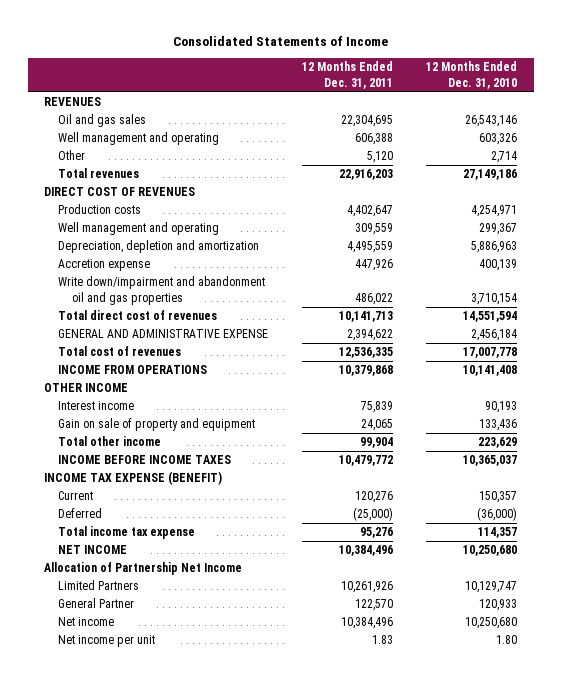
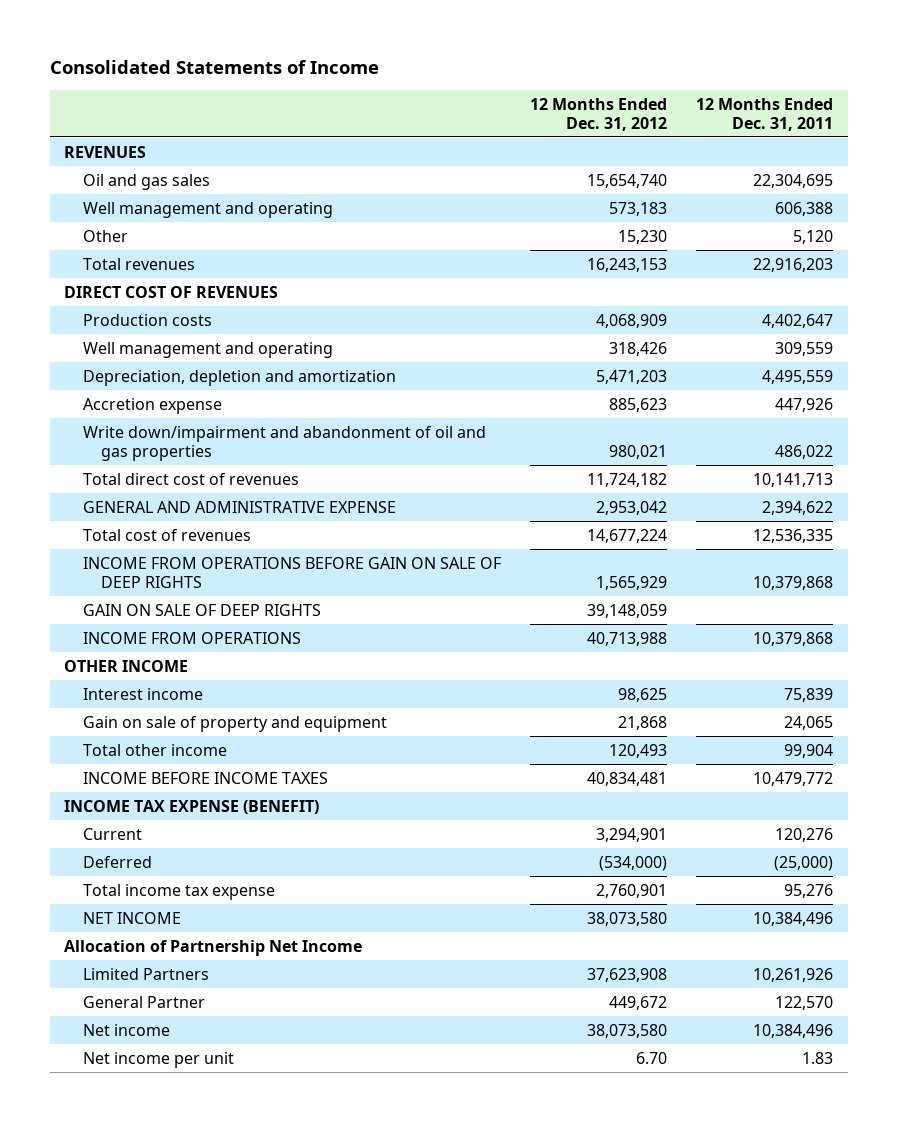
[426,61,518,89] 12 Months Ended Dec. 31, 2010 -> none
none -> [530,97,668,131] 12 Months Ended Dec. 31, 2012
[58,276,266,305] Write down/impairment and abandonment oil and gas properties -> [82,425,486,461] Write down/impairment and abandonment of oil and gas properties
none -> [82,556,501,588] INCOME FROM OPERATIONS BEFORE GAIN ON SALE OF DEEP RIGHTS
none -> [82,603,321,616] GAIN ON SALE OF DEEP RIGHTS

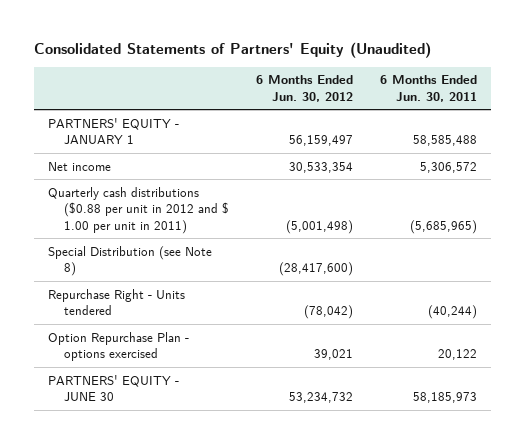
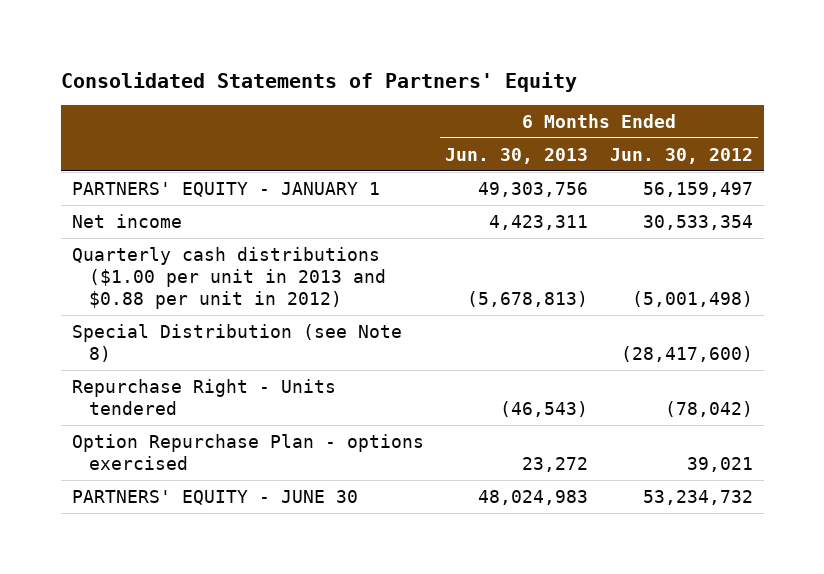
[34,42,432,59] Consolidated Statements of Partners' Equity (Unaudited) -> [60,71,577,92] Consolidated Statements of Partners' Equity
[380,75,478,102] 6 Months Ended Jun. 30, 2011 -> none
none -> [445,147,589,164] Jun. 30, 2013
[47,186,229,234] Quarterly cash distributions ($0.88 per unit in 2012 and $ 1.00 per unit in 2011) -> [71,246,386,309] Quarterly cash distributions ($1.00 per unit in 2013 and $0.88 per unit in 2012)

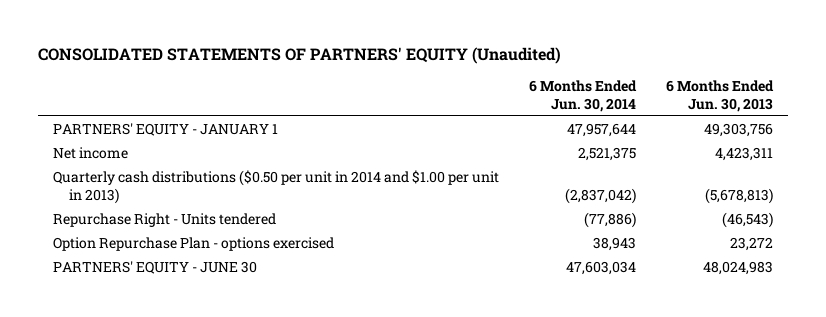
[60,71,577,92] Consolidated Statements of Partners' Equity -> [38,47,562,65] CONSOLIDATED STATEMENTS OF PARTNERS' EQUITY (Unaudited)
[609,147,753,164] Jun. 30, 2012 -> none
none -> [529,80,638,113] 6 Months Ended Jun. 30, 2014
[71,323,402,362] Special Distribution (see Note 8) -> none
[71,246,386,309] Quarterly cash distributions ($1.00 per unit in 2013 and $0.88 per unit in 2012) -> [53,170,500,204] Quarterly cash distributions ($0.50 per unit in 2014 and $1.00 per unit in 2013)

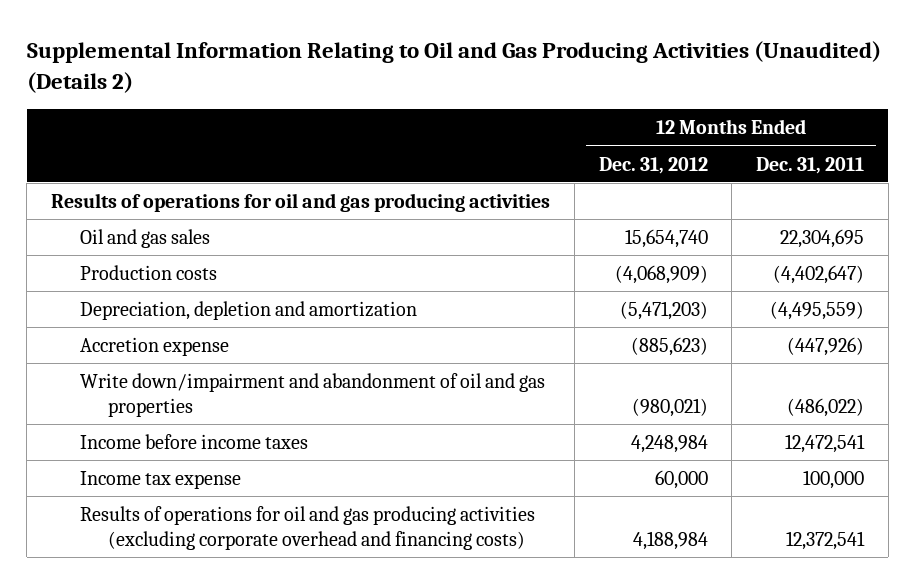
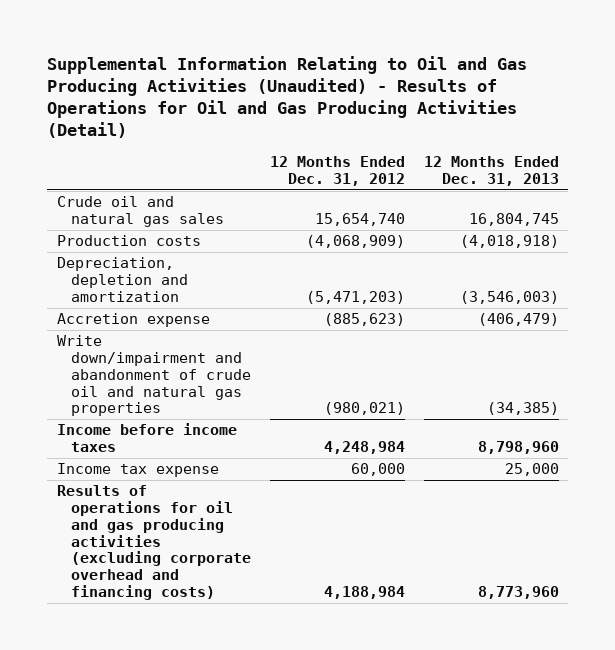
[26,41,881,94] Supplemental Information Relating to Oil and Gas Producing Activities (Unaudited) (Details 2) -> [47,55,528,139] Supplemental Information Relating to Oil and Gas Producing Activities (Unaudited) - Results of Operations for Oil and Gas Producing Activities (Detail)
[755,156,864,174] Dec. 31, 2011 -> none
none -> [423,156,559,186] 12 Months Ended Dec. 31, 2013
[51,193,551,213] Results of operations for oil and gas producing activities -> none
[79,229,210,249] Oil and gas sales -> [56,196,224,228] Crude oil and natural gas sales
[79,373,545,418] Write down/impairment and abandonment of oil and gas properties -> [56,335,251,417] Write down/impairment and abandonment of crude oil and natural gas properties

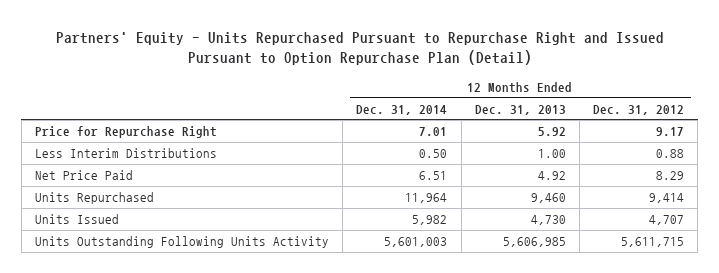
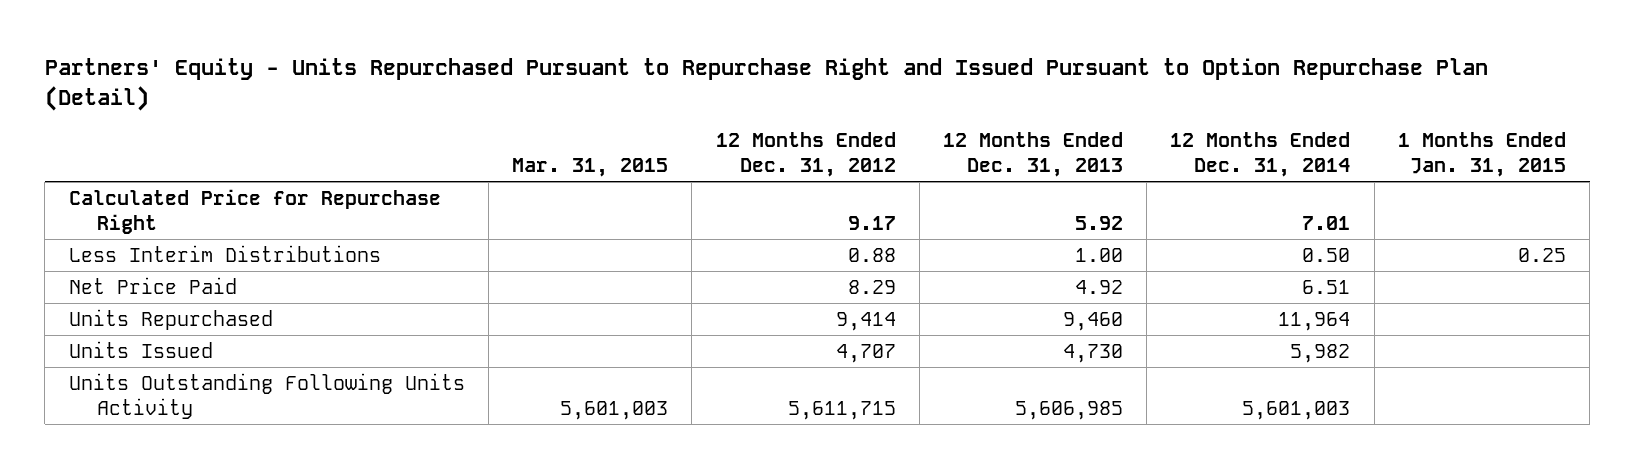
none -> [512,157,669,177] Mar. 31, 2015
none -> [1397,132,1566,177] 1 Months Ended Jan. 31, 2015
[35,126,218,139] Price for Repurchase Right -> [68,188,441,234] Calculated Price for Repurchase Right

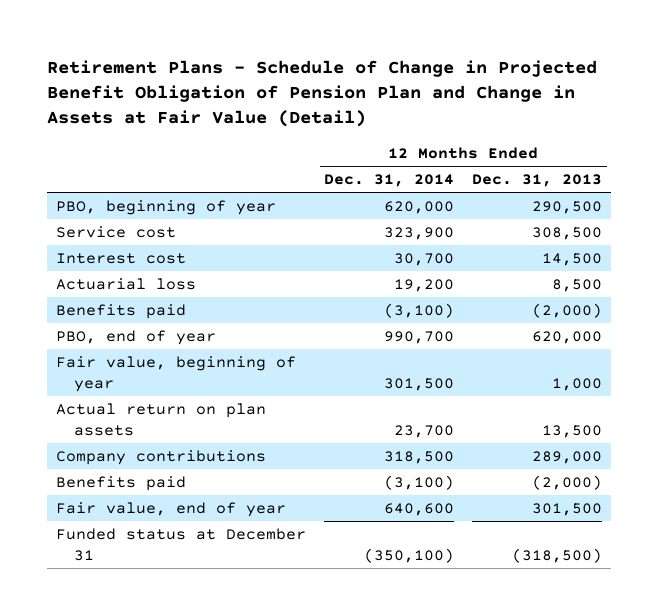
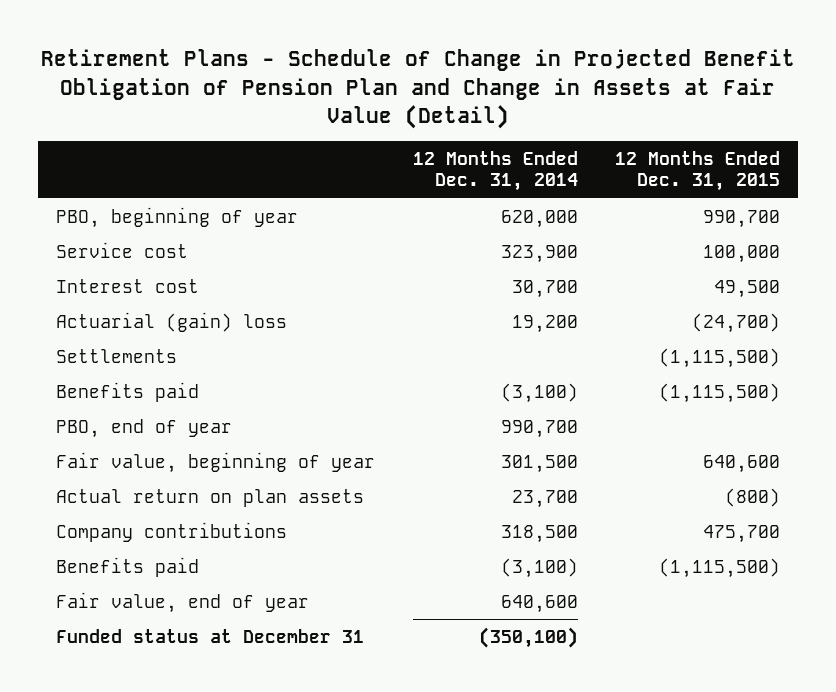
[472,174,603,188] Dec. 31, 2013 -> none
none -> [614,151,780,192] 12 Months Ended Dec. 31, 2015
[56,277,197,290] Actuarial loss -> [56,312,288,333] Actuarial (gain) loss
none -> [56,349,178,364] Settlements

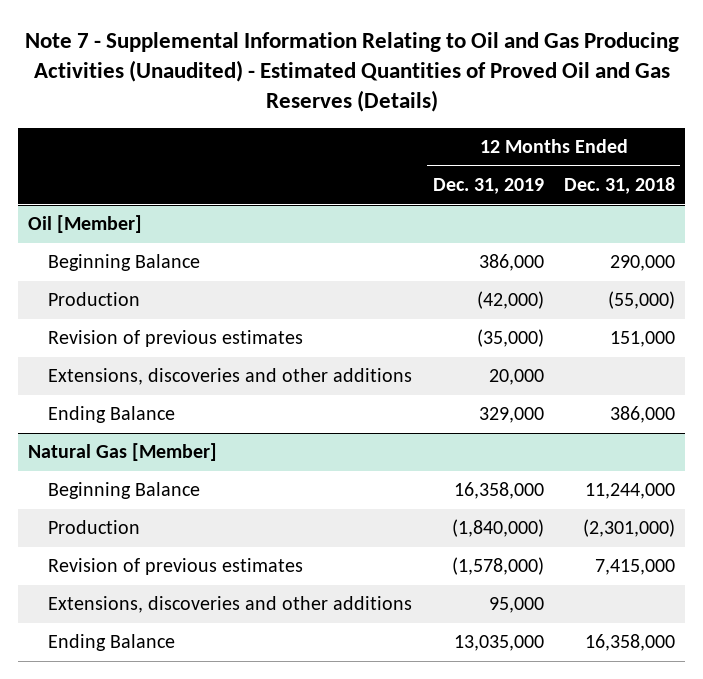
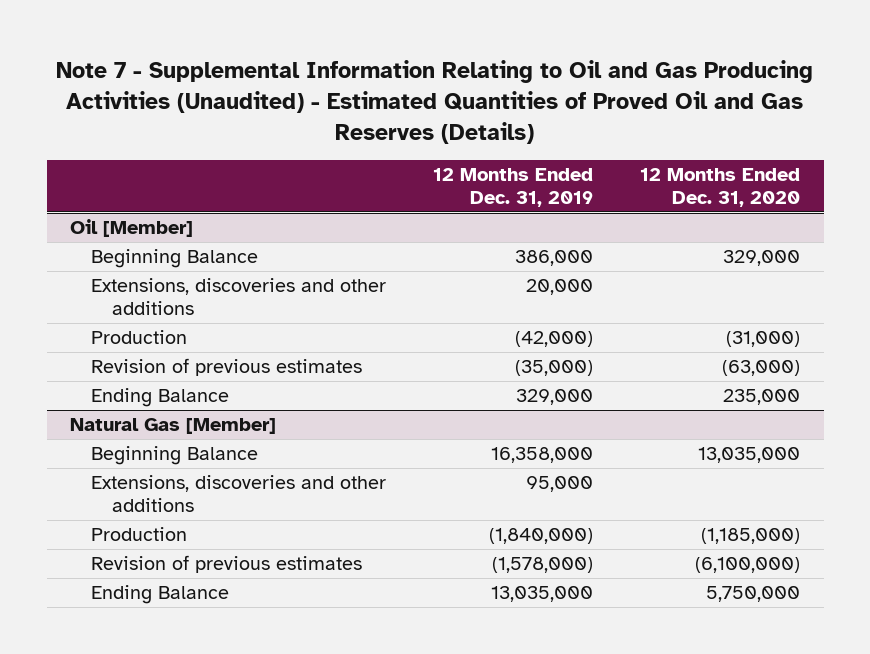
[563,177,675,195] Dec. 31, 2018 -> none
none -> [640,168,801,208] 12 Months Ended Dec. 31, 2020
[48,368,413,386] Extensions, discoveries and other additions -> [91,278,387,316] Extensions, discoveries and other additions
[48,596,413,614] Extensions, discoveries and other additions -> [91,475,387,513] Extensions, discoveries and other additions

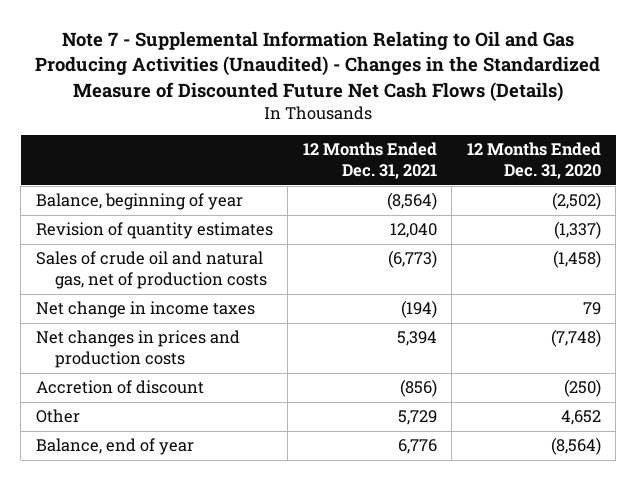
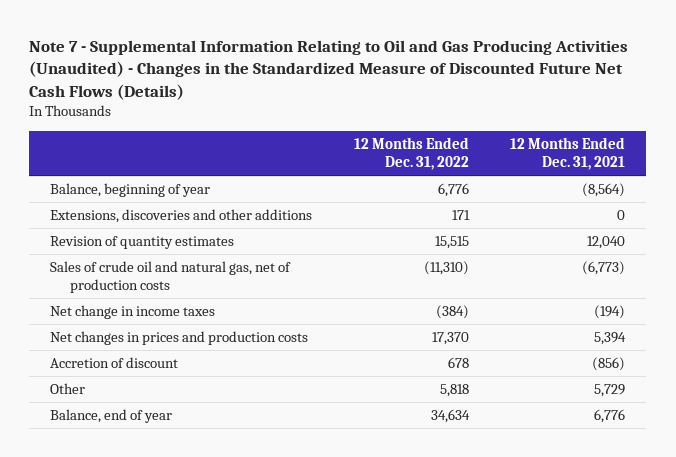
[466,142,601,180] 12 Months Ended Dec. 31, 2020 -> none
none -> [353,136,469,171] 12 Months Ended Dec. 31, 2022
none -> [50,208,313,223] Extensions, discoveries and other additions

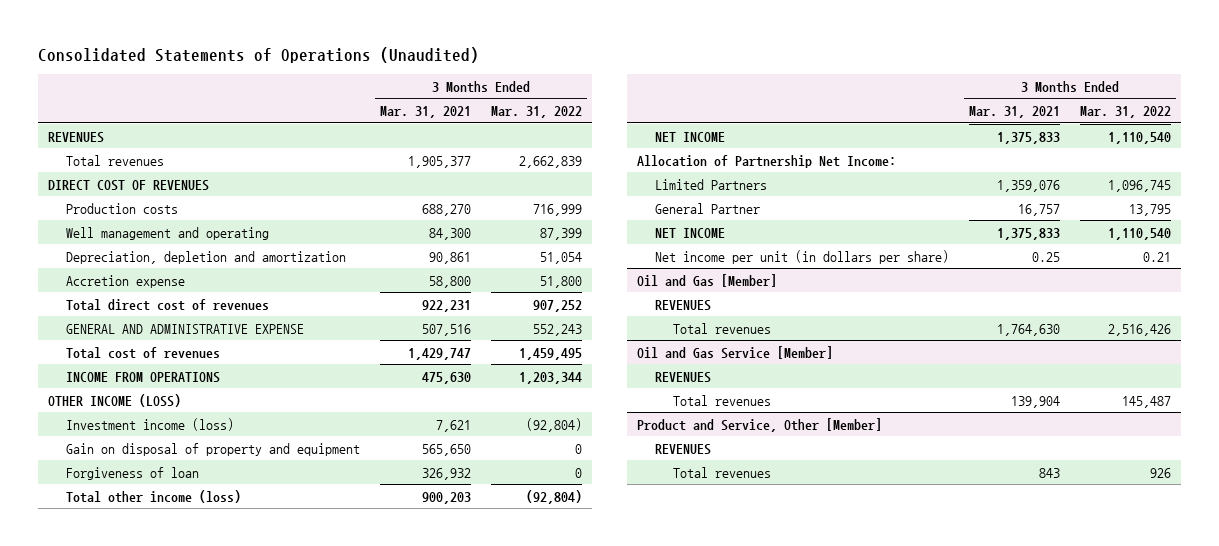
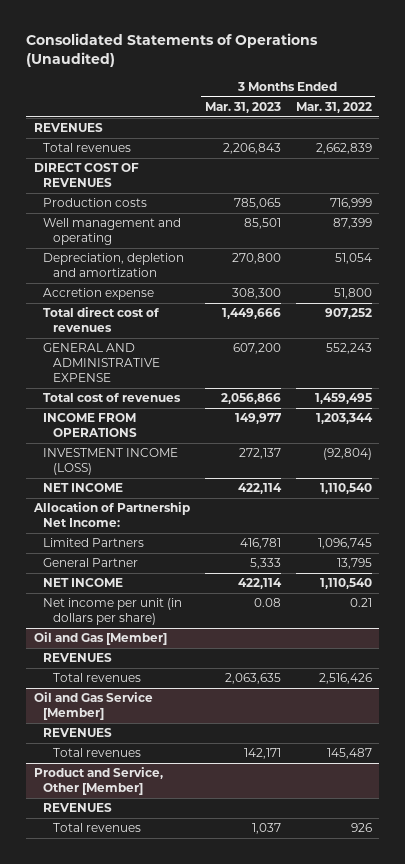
[379,106,471,119] Mar. 31, 2021 -> none
none -> [204,102,281,114] Mar. 31, 2023
[48,393,182,407] OTHER INCOME (LOSS) -> none
[65,442,360,456] Gain on disposal of property and equipment -> none
[65,466,199,480] Forgiveness of loan -> none
[65,489,241,503] Total other income (loss) -> none
[65,417,234,431] Investment income (loss) -> [43,448,179,476] INVESTMENT INCOME (LOSS)

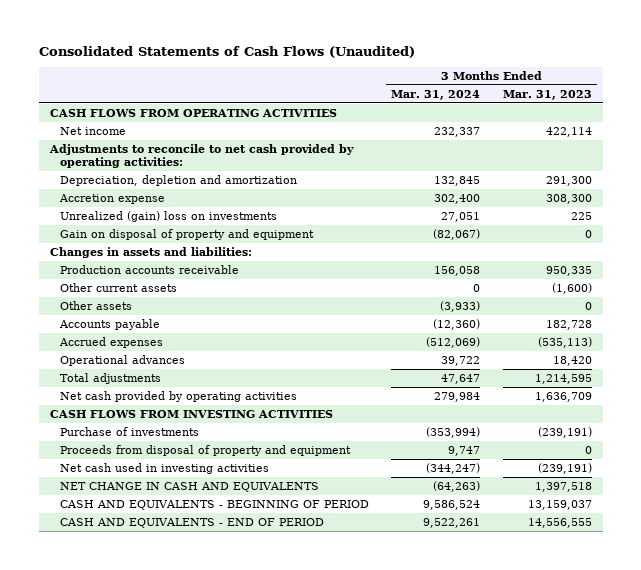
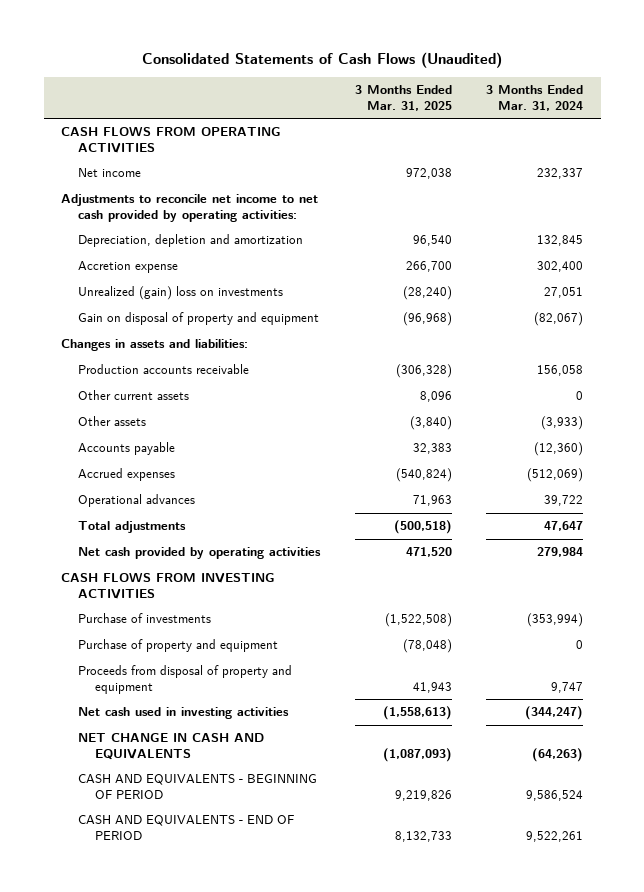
[502,89,592,100] Mar. 31, 2023 -> none
none -> [354,85,452,111] 3 Months Ended Mar. 31, 2025
[48,143,354,169] Adjustments to reconcile to net cash provided by operating activities: -> [61,194,319,222] Adjustments to reconcile net income to net cash provided by operating activities:
none -> [77,639,278,653] Purchase of property and equipment

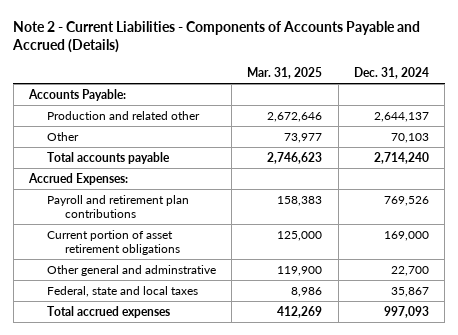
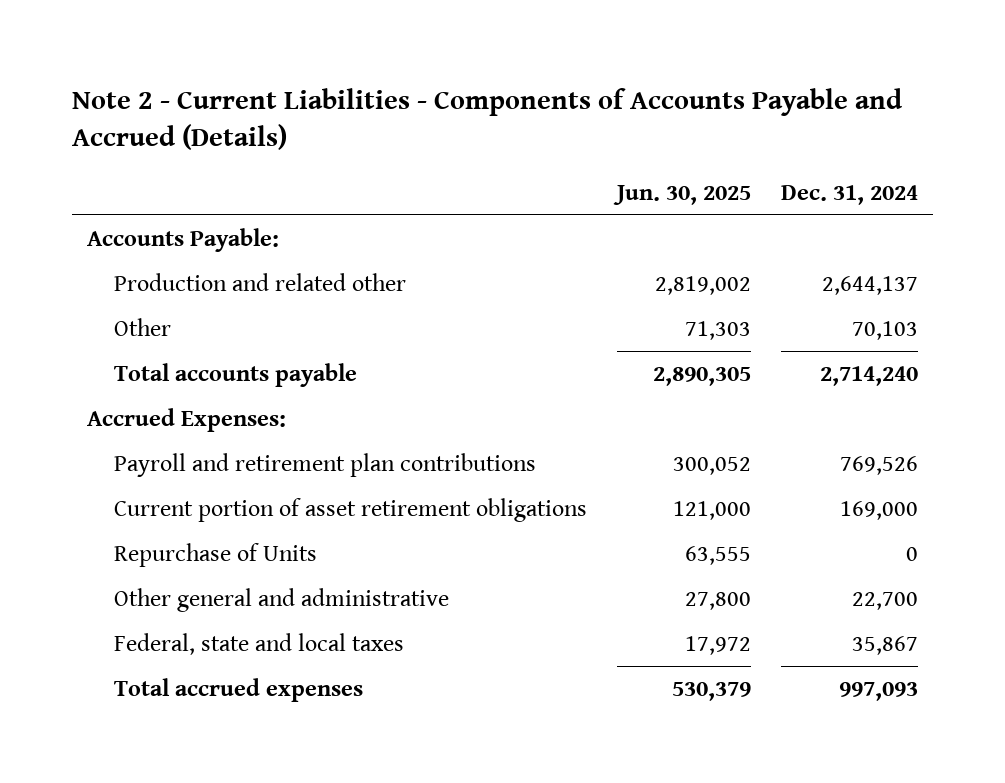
[247,67,323,80] Mar. 31, 2025 -> none
none -> [613,184,752,205] Jun. 30, 2025
none -> [114,542,318,567] Repurchase of Units
[46,264,216,276] Other general and adminstrative -> [114,587,450,612] Other general and administrative

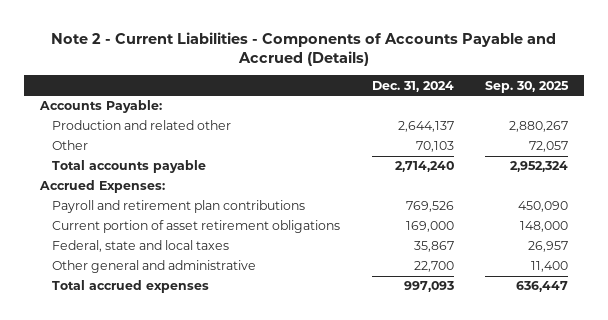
[613,184,752,205] Jun. 30, 2025 -> none
none -> [484,80,569,93] Sep. 30, 2025
[114,542,318,567] Repurchase of Units -> none
[114,587,450,612] Other general and administrative -> [52,260,257,274] Other general and administrative

